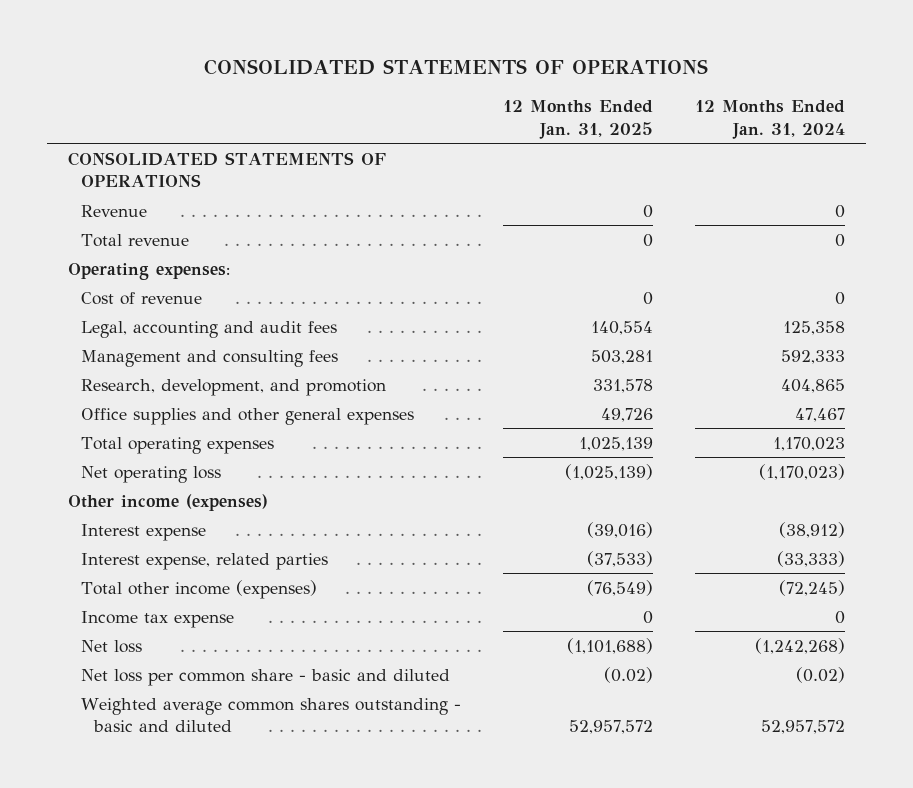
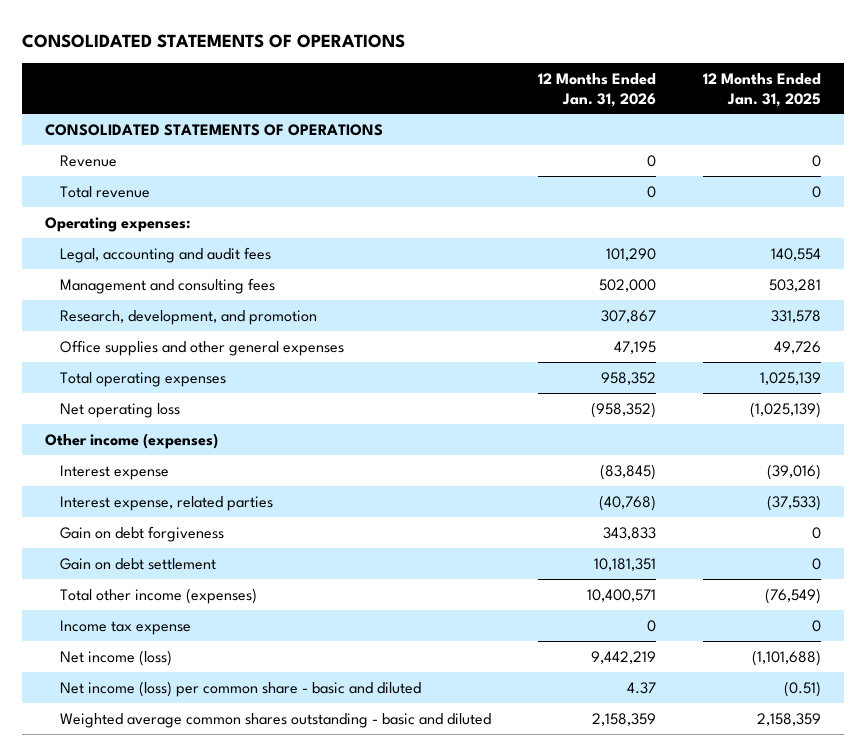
[695,100,846,139] 12 Months Ended Jan. 31, 2024 -> none
none -> [537,72,656,107] 12 Months Ended Jan. 31, 2026
[80,291,202,305] Cost of revenue -> none
none -> [59,525,224,542] Gain on debt forgiveness
none -> [59,557,216,570] Gain on debt settlement
[80,639,142,653] Net loss -> [59,649,172,666] Net income (loss)
[80,668,450,686] Net loss per common share - basic and diluted -> [59,680,421,697] Net income (loss) per common share - basic and diluted
[603,666,653,683] (0.02) -> [783,680,821,697] (0.51)
[568,720,653,735] 52,957,572 -> [756,712,821,726] 2,158,359

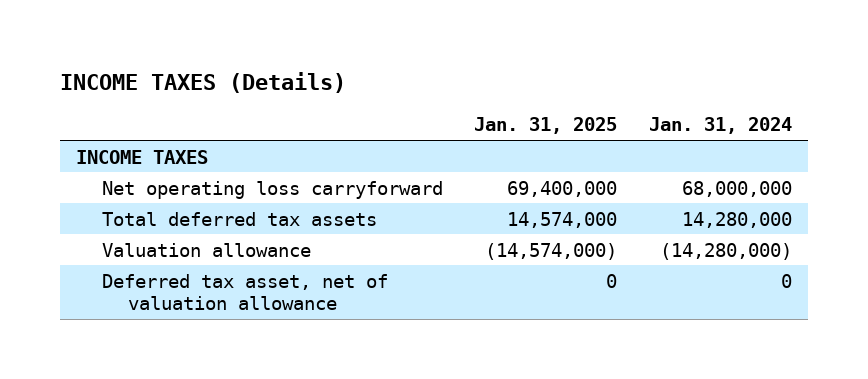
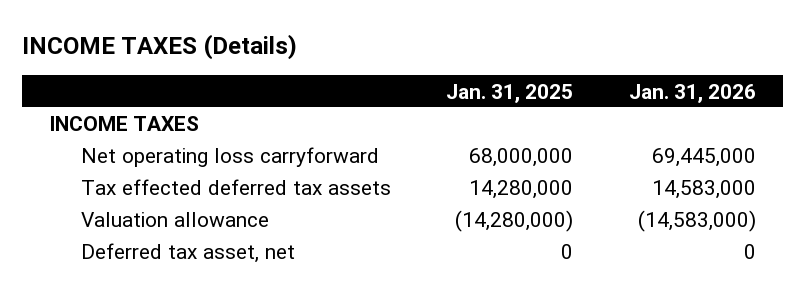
[648,117,792,135] Jan. 31, 2024 -> none
none -> [628,83,756,103] Jan. 31, 2026
[507,180,618,197] 69,400,000 -> [469,148,574,168] 68,000,000
[101,211,377,226] Total deferred tax assets -> [81,179,392,196] Tax effected deferred tax assets
[507,211,618,228] 14,574,000 -> [469,180,574,200] 14,280,000
[485,242,618,260] (14,574,000) -> [455,210,574,233] (14,280,000)
[101,273,388,310] Deferred tax asset, net of valuation allowance -> [81,243,296,264] Deferred tax asset, net

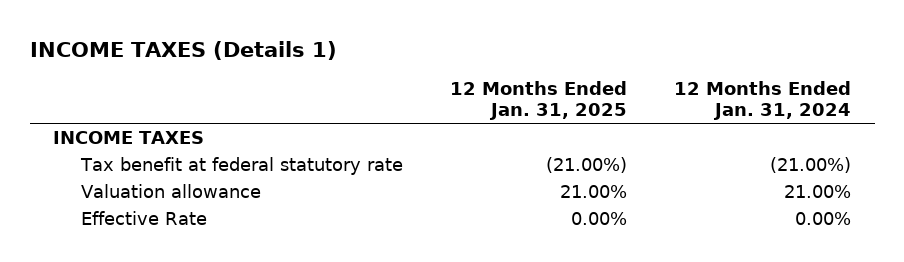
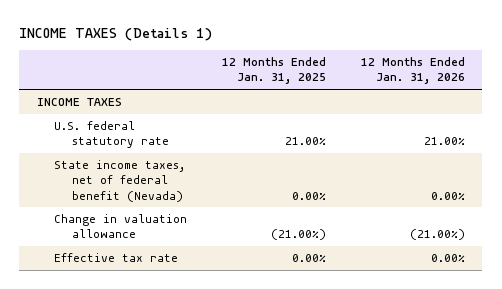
[674,81,852,120] 12 Months Ended Jan. 31, 2024 -> none
none -> [360,57,465,85] 12 Months Ended Jan. 31, 2026
[79,157,403,176] Tax benefit at federal statutory rate -> [54,120,169,149] U.S. federal statutory rate
[545,157,627,174] (21.00%) -> [285,137,327,146] 21.00%
none -> [54,159,186,202] State income taxes, net of federal benefit (Nevada)
[80,184,261,199] Valuation allowance -> [54,213,188,239] Change in valuation allowance
[559,185,627,199] 21.00% -> [271,229,327,241] (21.00%)
[80,211,207,226] Effective Rate -> [54,252,179,262] Effective tax rate

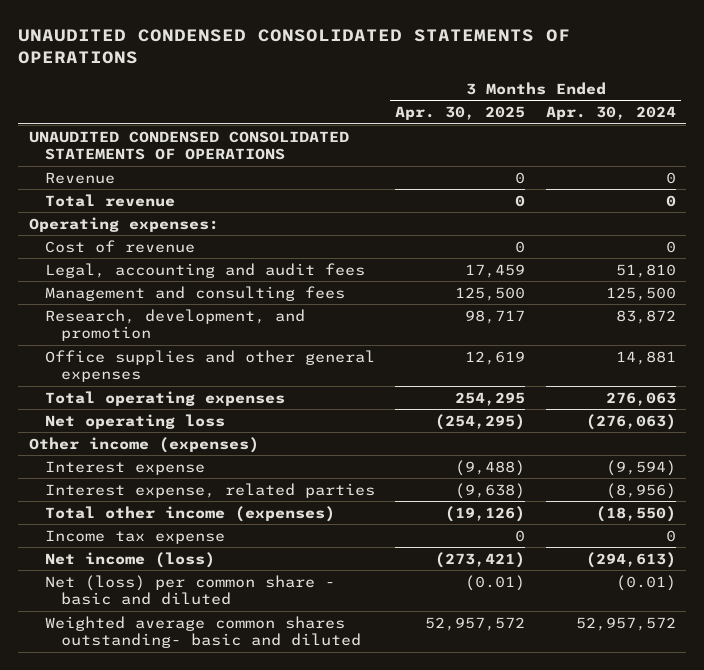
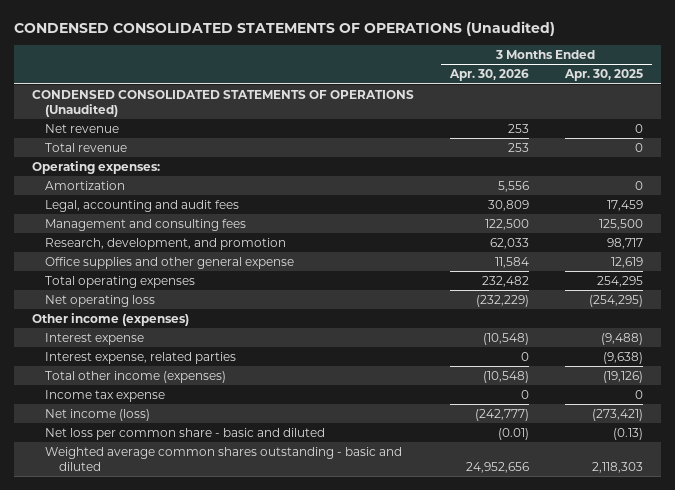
[18,28,571,64] UNAUDITED CONDENSED CONSOLIDATED STATEMENTS OF OPERATIONS -> [13,20,555,36] CONDENSED CONSOLIDATED STATEMENTS OF OPERATIONS (Unaudited)
[545,105,676,120] Apr. 30, 2024 -> none
none -> [448,69,529,82] Apr. 30, 2026
[28,130,349,161] UNAUDITED CONDENSED CONSOLIDATED STATEMENTS OF OPERATIONS -> [31,89,414,117] CONDENSED CONSOLIDATED STATEMENTS OF OPERATIONS (Unaudited)
[44,171,115,184] Revenue -> [45,123,120,133] Net revenue
[44,239,195,253] Cost of revenue -> none
none -> [45,180,126,190] Amortization
[44,349,375,383] Office supplies and other general expenses -> [45,256,295,269] Office supplies and other general expense
[44,574,335,606] Net (loss) per common share - basic and diluted -> [45,427,326,440] Net loss per common share - basic and diluted
[465,574,526,591] (0.01) -> [612,427,643,440] (0.13)
[44,615,362,649] Weighted average common shares outstanding- basic and diluted -> [45,446,403,471] Weighted average common shares outstanding - basic and diluted
[425,616,526,631] 52,957,572 -> [591,461,643,473] 2,118,303

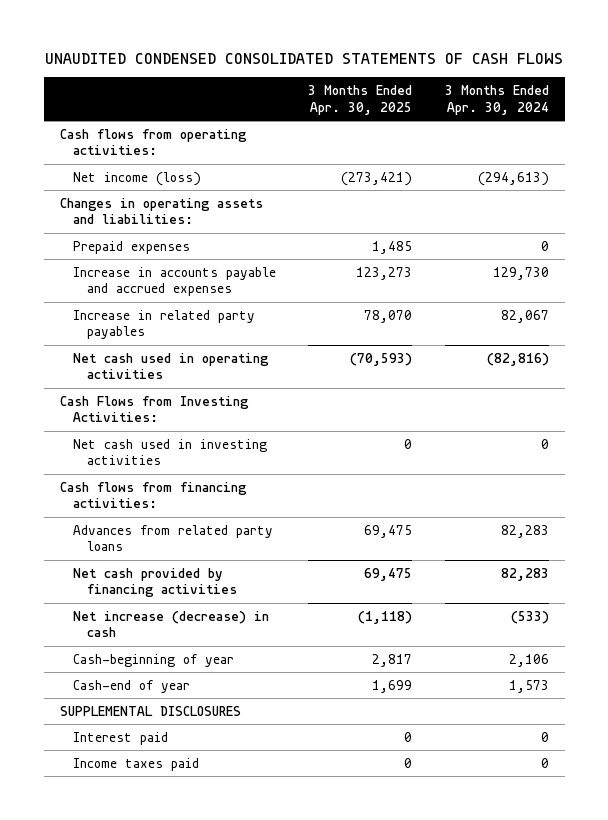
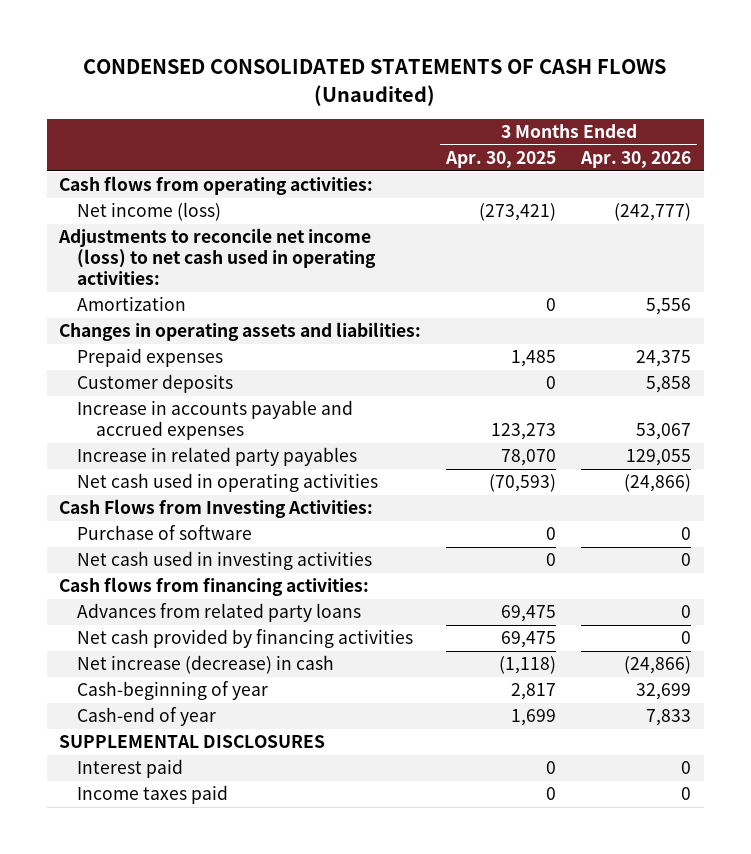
[45,53,564,65] UNAUDITED CONDENSED CONSOLIDATED STATEMENTS OF CASH FLOWS -> [83,59,667,106] CONDENSED CONSOLIDATED STATEMENTS OF CASH FLOWS (Unaudited)
[444,85,549,115] 3 Months Ended Apr. 30, 2024 -> none
none -> [580,151,692,169] Apr. 30, 2026
none -> [58,228,377,286] Adjustments to reconcile net income (loss) to net cash used in operating activities:
none -> [77,296,187,312] Amortization
none -> [77,374,234,394] Customer deposits
none -> [77,525,253,541] Purchase of software

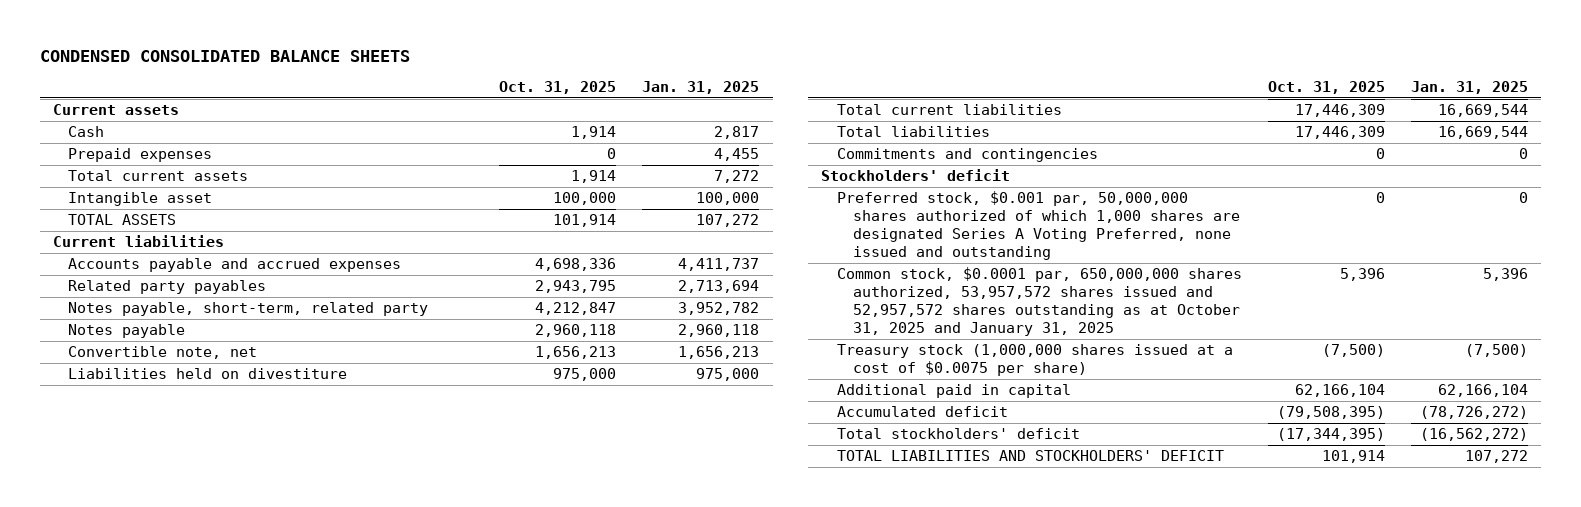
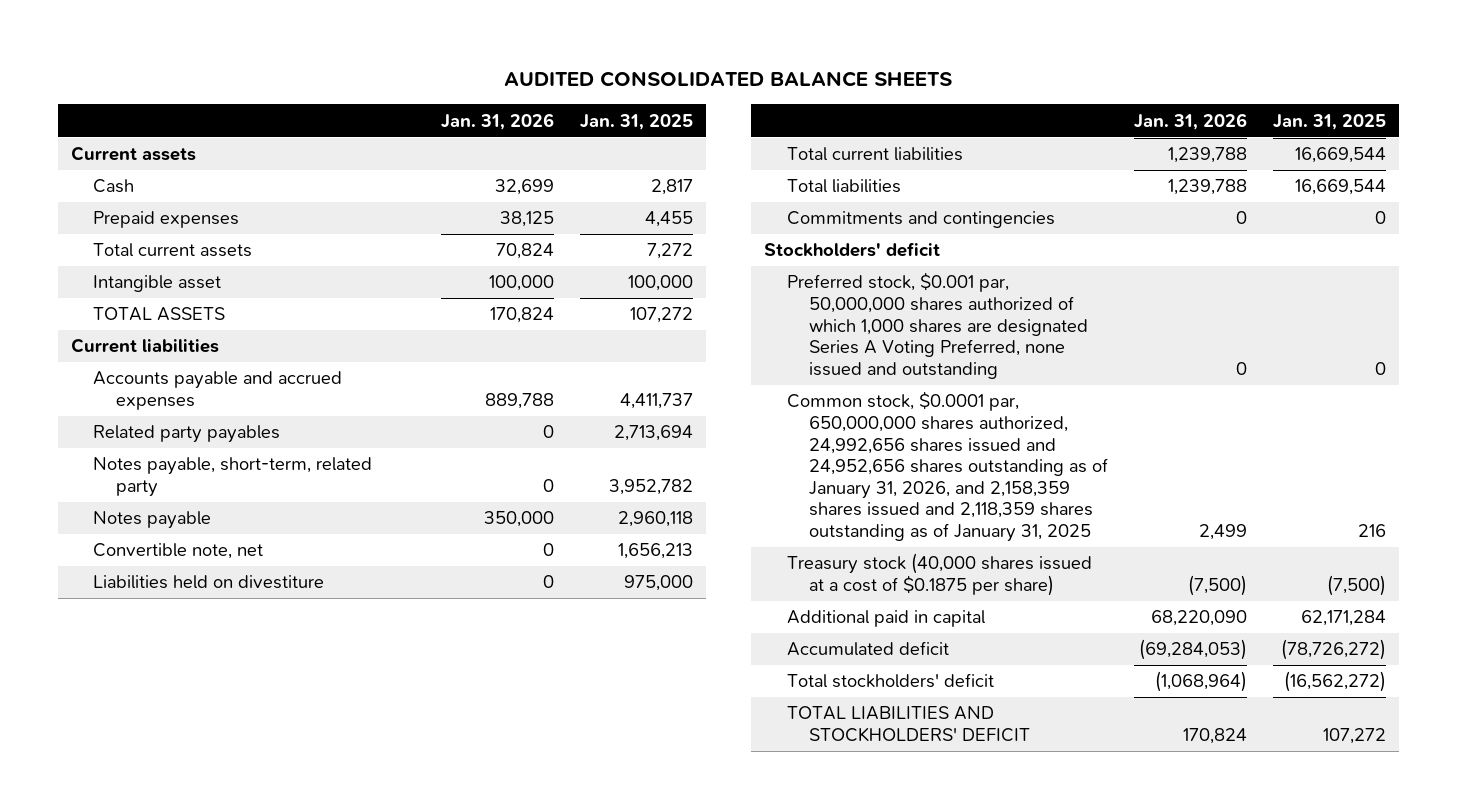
[39,49,410,62] CONDENSED CONSOLIDATED BALANCE SHEETS -> [504,71,953,88] AUDITED CONSOLIDATED BALANCE SHEETS
[499,81,617,95] Oct. 31, 2025 -> none
none -> [440,112,554,130] Jan. 31, 2026
[836,267,1242,336] Common stock, $0.0001 par, 650,000,000 shares authorized, 53,957,572 shares issued and 52,957,572 shares outstanding as at October 31, 2025 and January 31, 2025 -> [786,391,1109,543] Common stock, $0.0001 par, 650,000,000 shares authorized, 24,992,656 shares issued and 24,952,656 shares outstanding as of January 31, 2026, and 2,158,359 shares issued and 2,118,359 shares outstanding as of January 31, 2025
[1483,268,1529,282] 5,396 -> [1358,524,1387,538] 216
[836,344,1233,377] Treasury stock (1,000,000 shares issued at a cost of $0.0075 per share) -> [786,553,1092,597] Treasury stock (40,000 shares issued at a cost of $0.1875 per share)
[1438,384,1529,398] 62,166,104 -> [1301,610,1387,627] 62,171,284

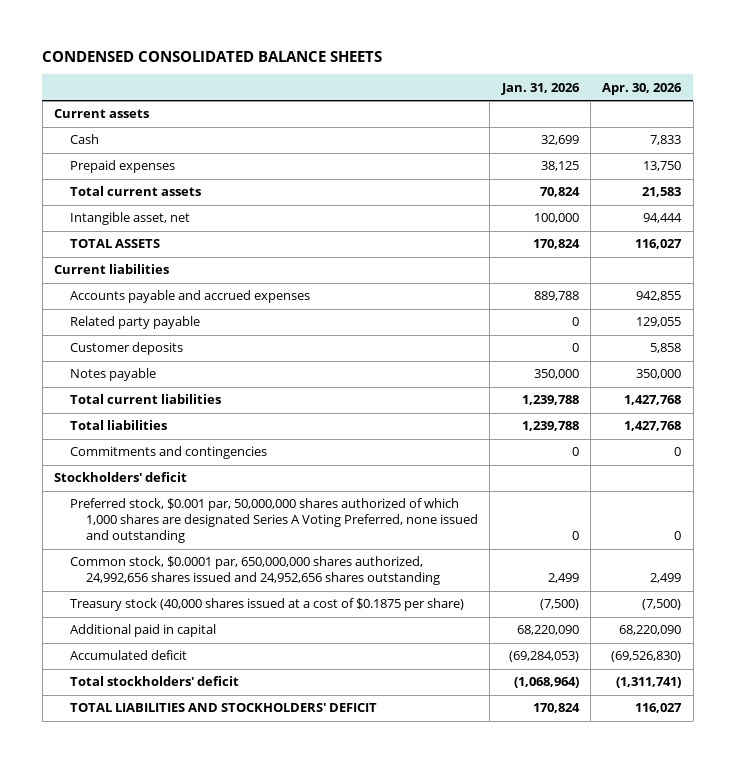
[504,71,953,88] AUDITED CONSOLIDATED BALANCE SHEETS -> [42,50,383,62] CONDENSED CONSOLIDATED BALANCE SHEETS
[579,113,693,130] Jan. 31, 2025 -> none
none -> [602,82,683,95] Apr. 30, 2026
[93,275,222,293] Intangible asset -> [69,212,190,226] Intangible asset, net
[93,457,373,498] Notes payable, short-term, related party -> none
[93,425,281,444] Related party payables -> [69,316,200,330] Related party payable
none -> [69,342,183,356] Customer deposits
[93,543,264,560] Convertible note, net -> none
[93,575,325,590] Liabilities held on divestiture -> none
[786,391,1109,543] Common stock, $0.0001 par, 650,000,000 shares authorized, 24,992,656 shares issued and 24,952,656 shares outstanding as of January 31, 2026, and 2,158,359 shares issued and 2,118,359 shares outstanding as of January 31, 2025 -> [69,556,440,586] Common stock, $0.0001 par, 650,000,000 shares authorized, 24,992,656 shares issued and 24,952,656 shares outstanding

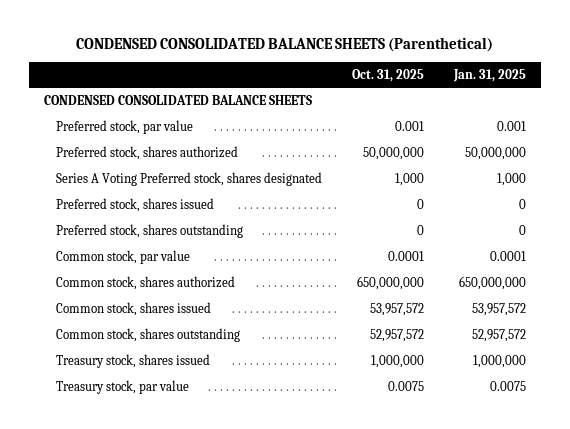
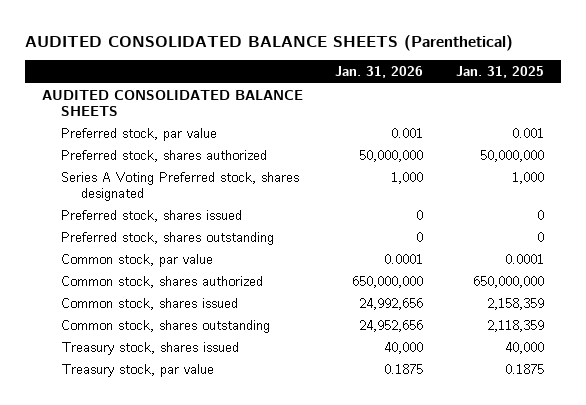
[75,37,493,53] CONDENSED CONSOLIDATED BALANCE SHEETS (Parenthetical) -> [25,34,514,51] AUDITED CONSOLIDATED BALANCE SHEETS (Parenthetical)
[351,68,424,82] Oct. 31, 2025 -> none
none -> [335,66,424,79] Jan. 31, 2026
[44,95,313,106] CONDENSED CONSOLIDATED BALANCE SHEETS -> [41,89,303,116] AUDITED CONSOLIDATED BALANCE SHEETS
[471,303,526,317] 53,957,572 -> [487,297,545,310] 2,158,359
[471,329,526,343] 52,957,572 -> [487,319,545,332] 2,118,359
[472,355,526,369] 1,000,000 -> [505,341,545,354] 40,000
[489,381,526,392] 0.0075 -> [505,363,545,374] 0.1875

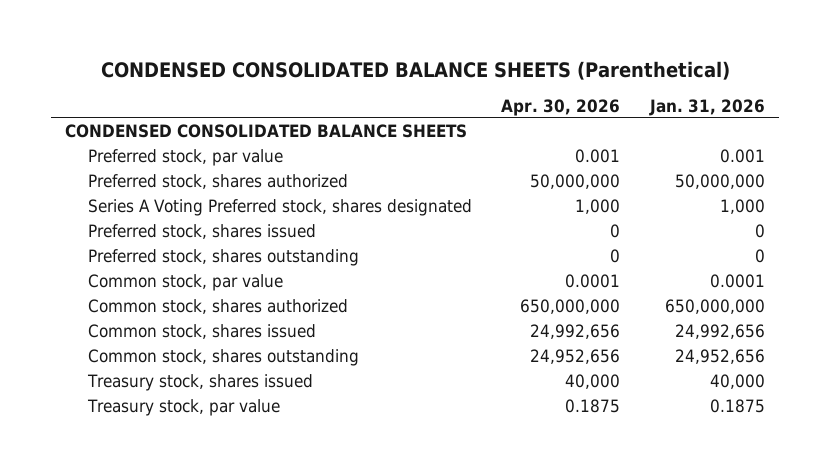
[25,34,514,51] AUDITED CONSOLIDATED BALANCE SHEETS (Parenthetical) -> [100,60,730,80] CONDENSED CONSOLIDATED BALANCE SHEETS (Parenthetical)
[456,66,545,79] Jan. 31, 2025 -> none
none -> [501,98,621,116] Apr. 30, 2026
[41,89,303,116] AUDITED CONSOLIDATED BALANCE SHEETS -> [65,124,468,139] CONDENSED CONSOLIDATED BALANCE SHEETS

